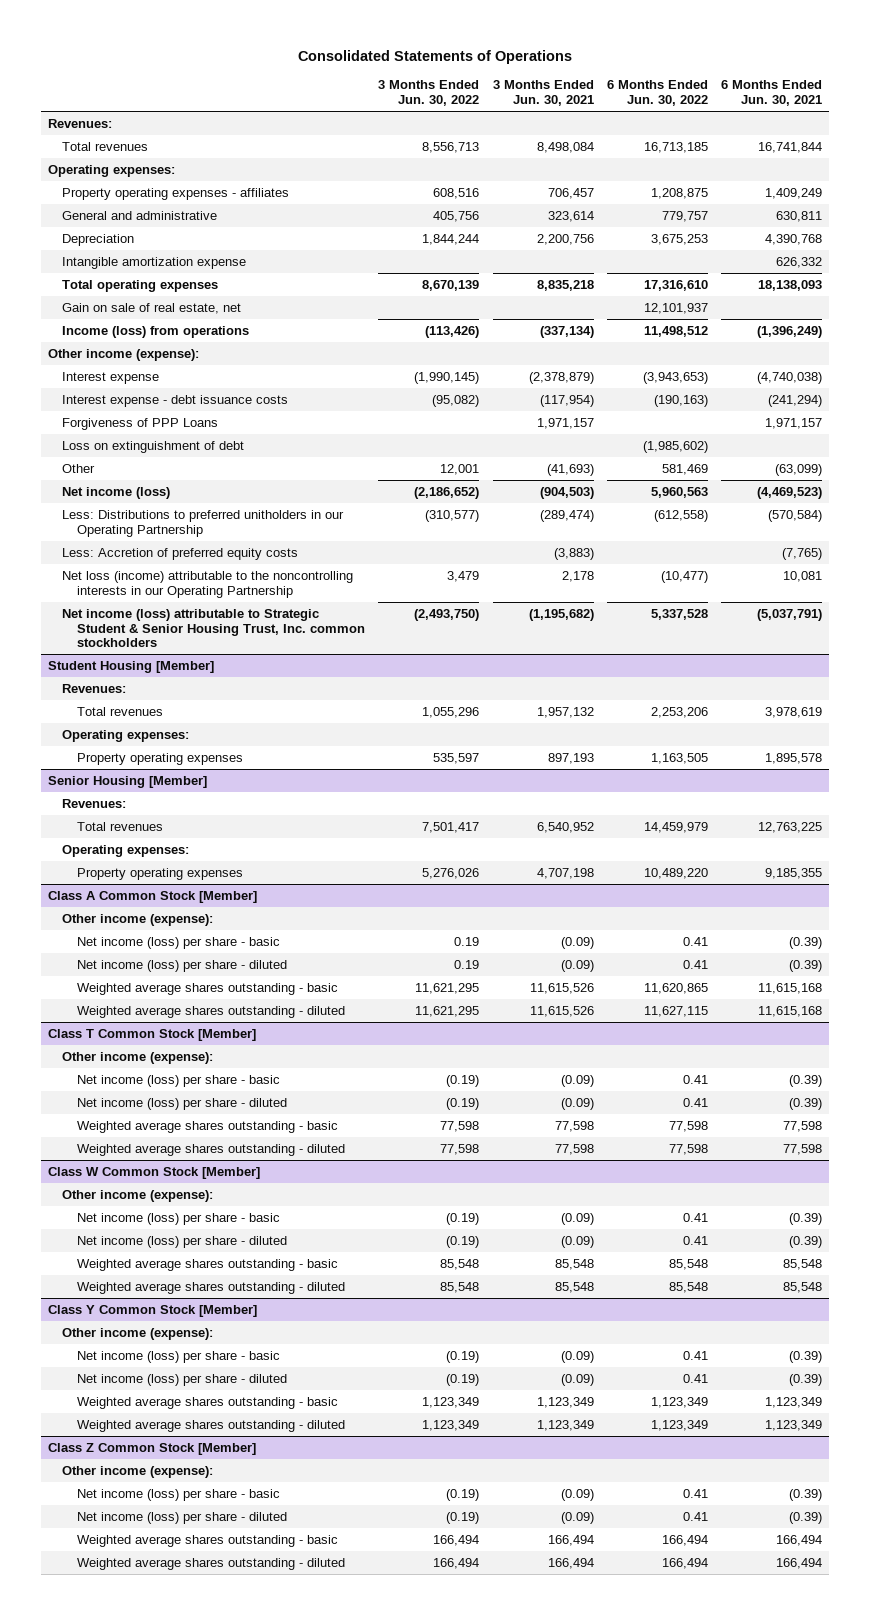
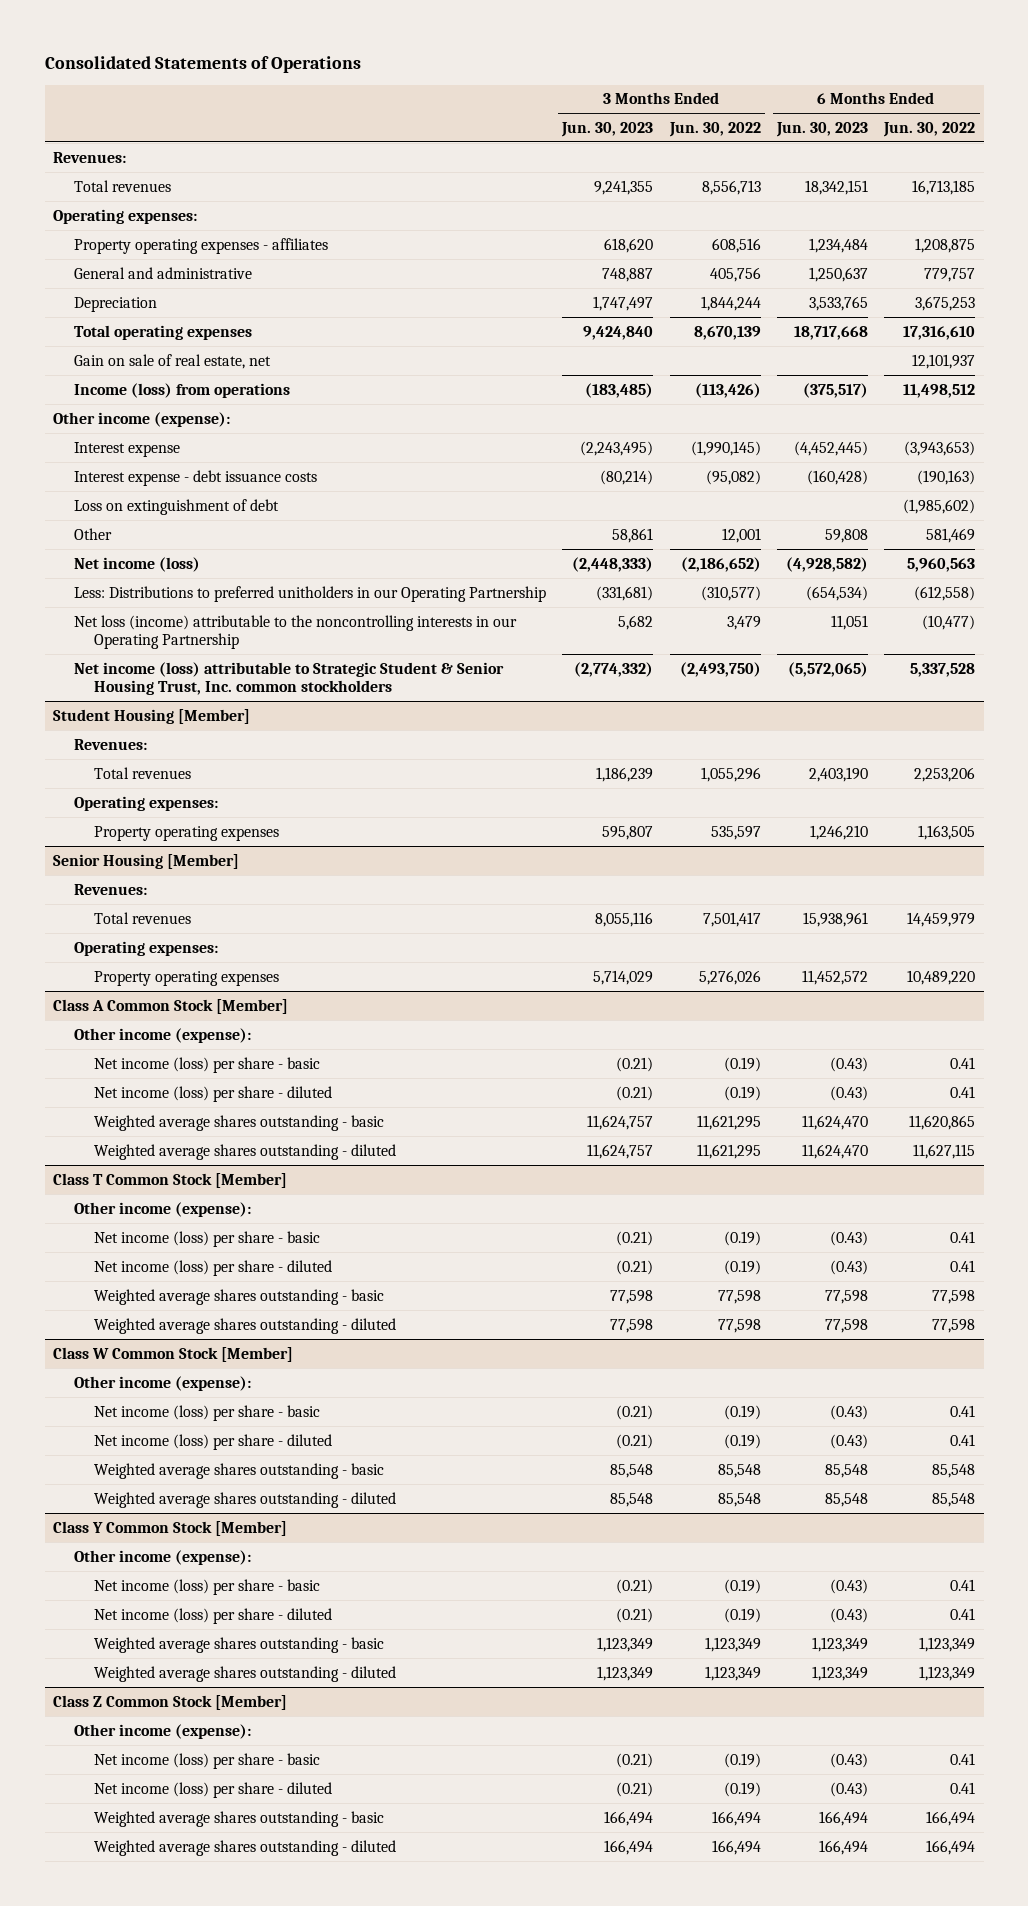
[492,80,594,107] 3 Months Ended Jun. 30, 2021 -> none
[721,80,823,107] 6 Months Ended Jun. 30, 2021 -> none
none -> [561,121,654,137] Jun. 30, 2023
none -> [775,121,868,137] Jun. 30, 2023
[62,256,247,269] Intangible amortization expense -> none
[62,417,219,430] Forgiveness of PPP Loans -> none
[62,547,299,560] Less: Accretion of preferred equity costs -> none
[454,936,480,946] 0.19 -> [723,1056,761,1072] (0.19)
[454,959,480,969] 0.19 -> [723,1085,761,1101] (0.19)

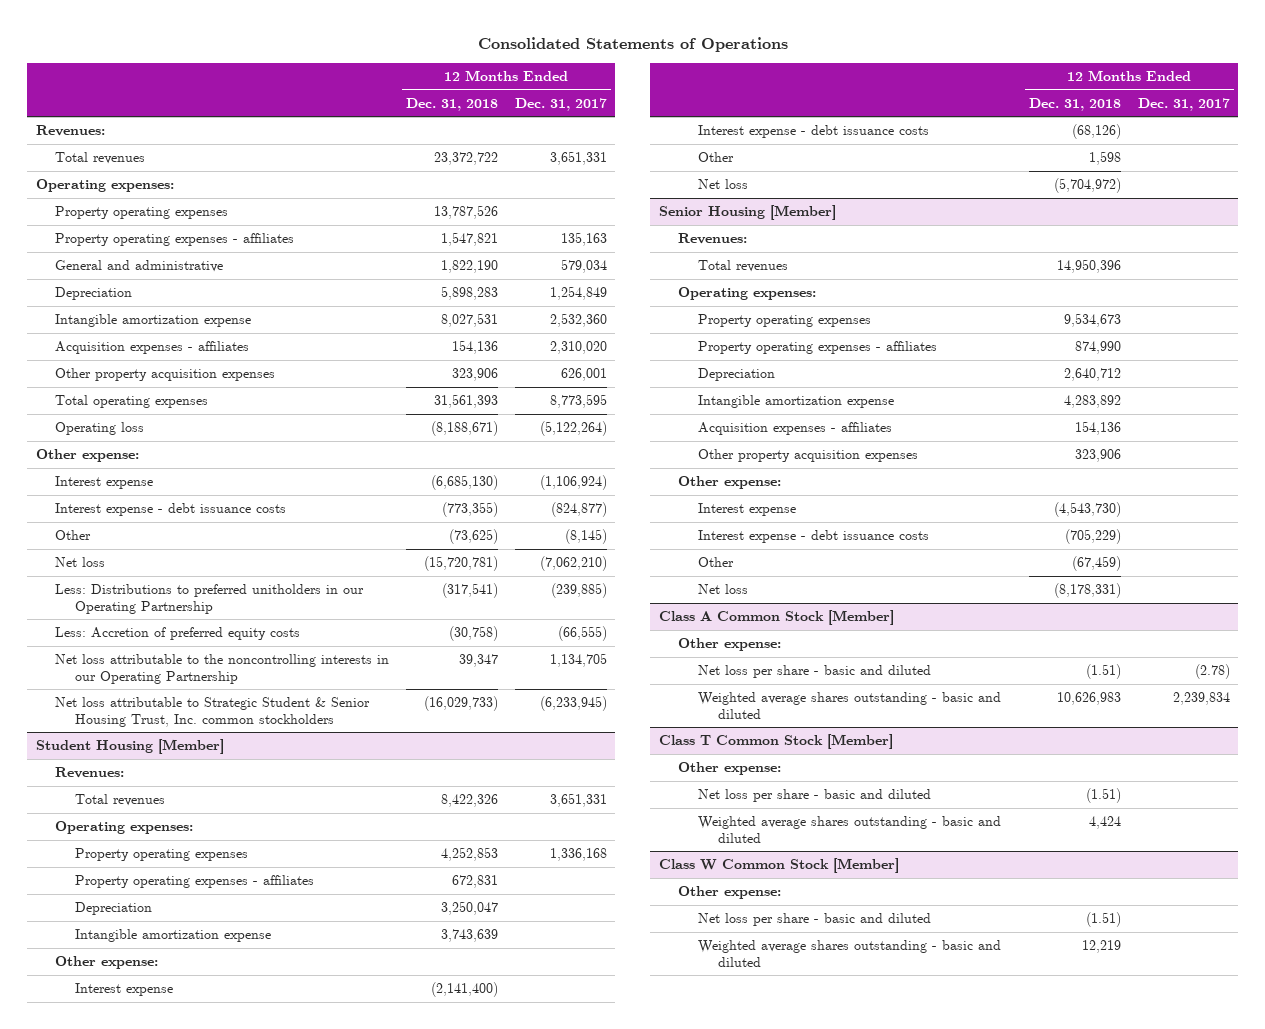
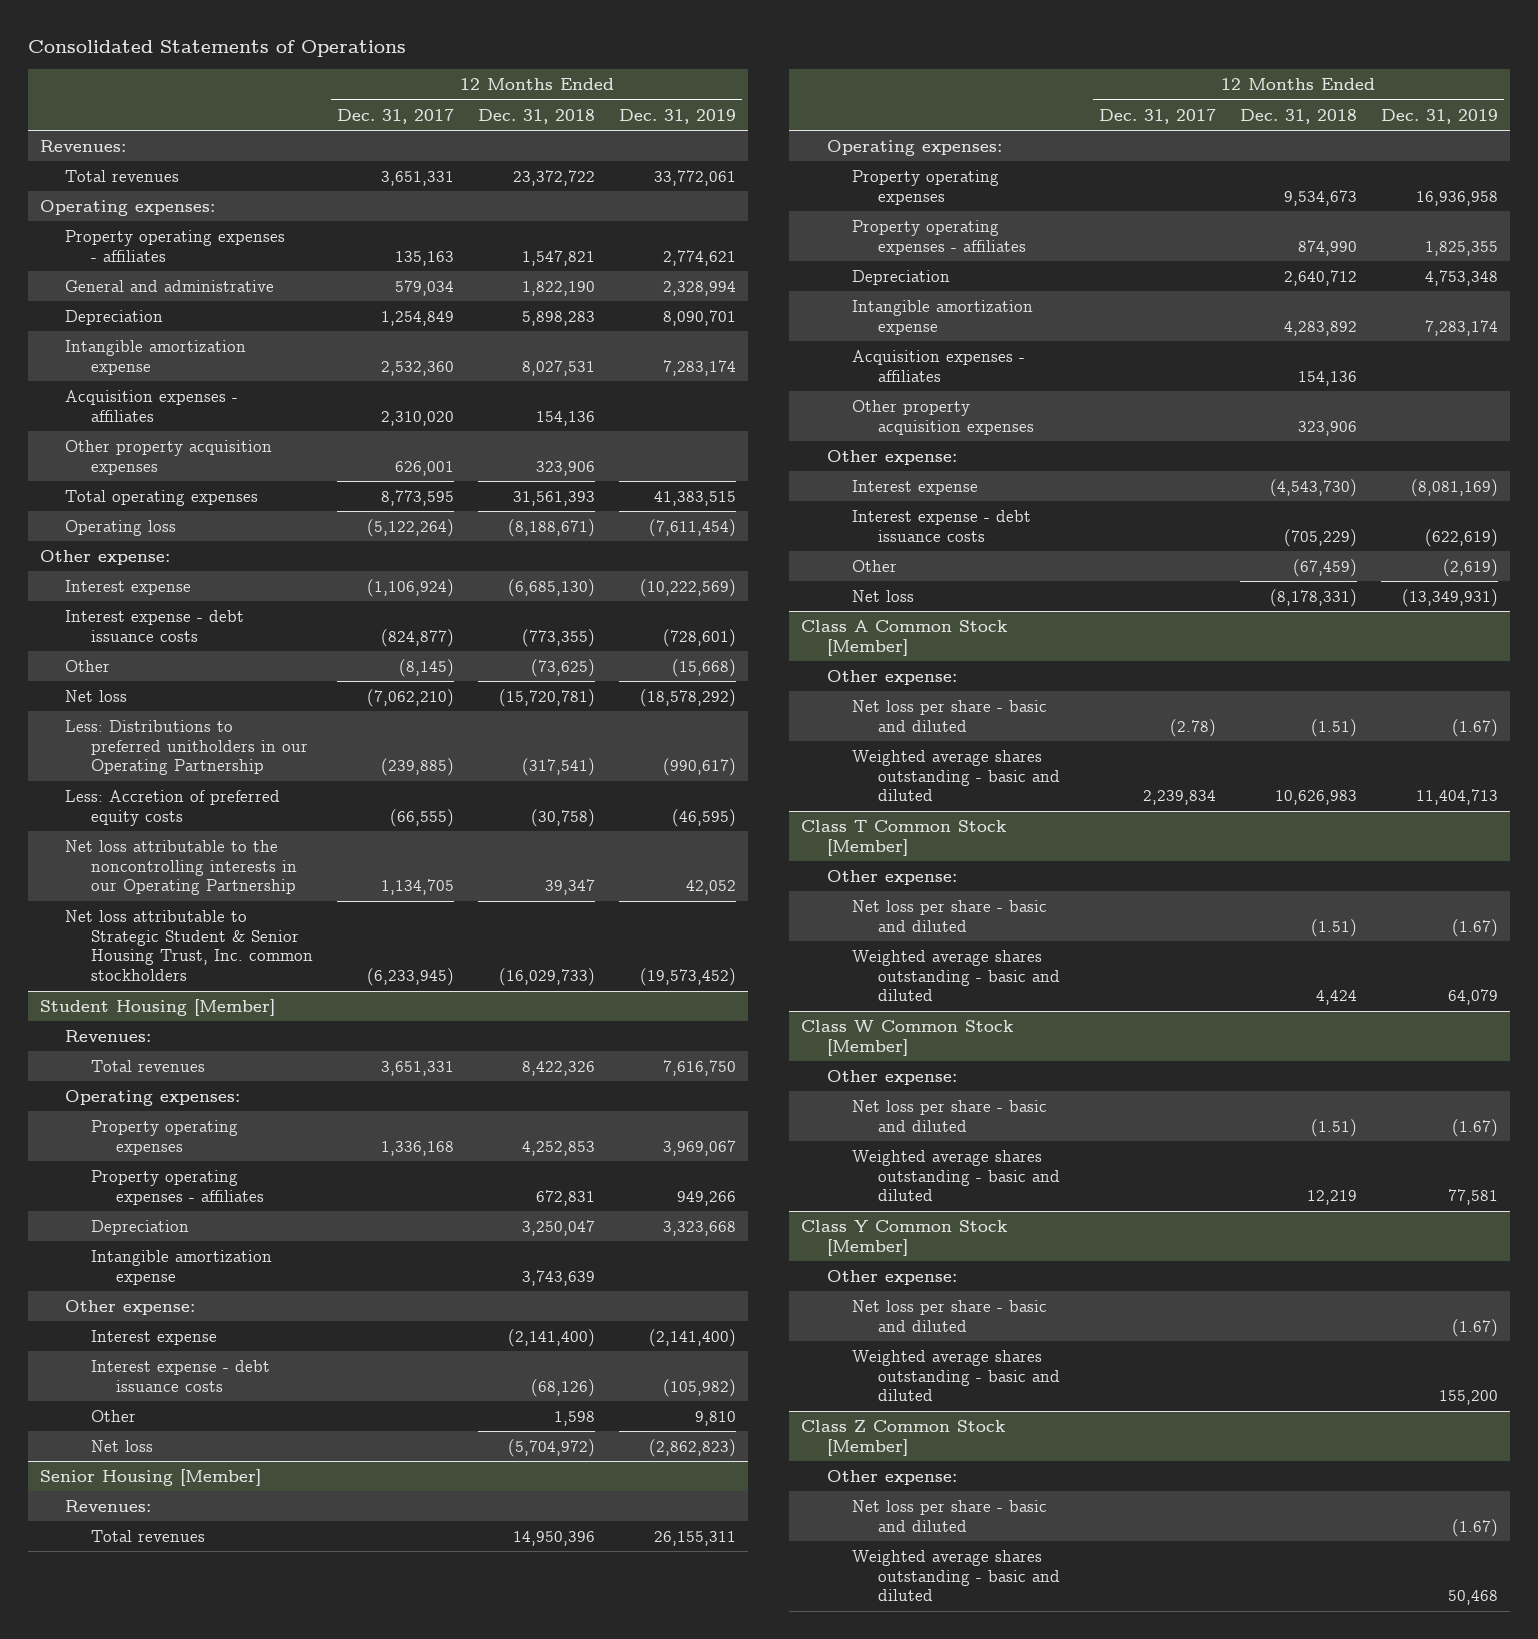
none -> [619,108,737,124] Dec. 31, 2019
[55,206,229,220] Property operating expenses -> none
none -> [801,1219,1009,1256] Class Y Common Stock [Member]
none -> [826,1269,957,1285] Other expense:
none -> [852,1299,1048,1332] Net loss per share - basic and diluted
none -> [852,1349,1060,1402] Weighted average shares outstanding - basic and diluted
none -> [801,1419,1007,1456] Class Z Common Stock [Member]
none -> [826,1469,957,1485] Other expense:
none -> [852,1499,1048,1532] Net loss per share - basic and diluted
none -> [852,1549,1060,1602] Weighted average shares outstanding - basic and diluted

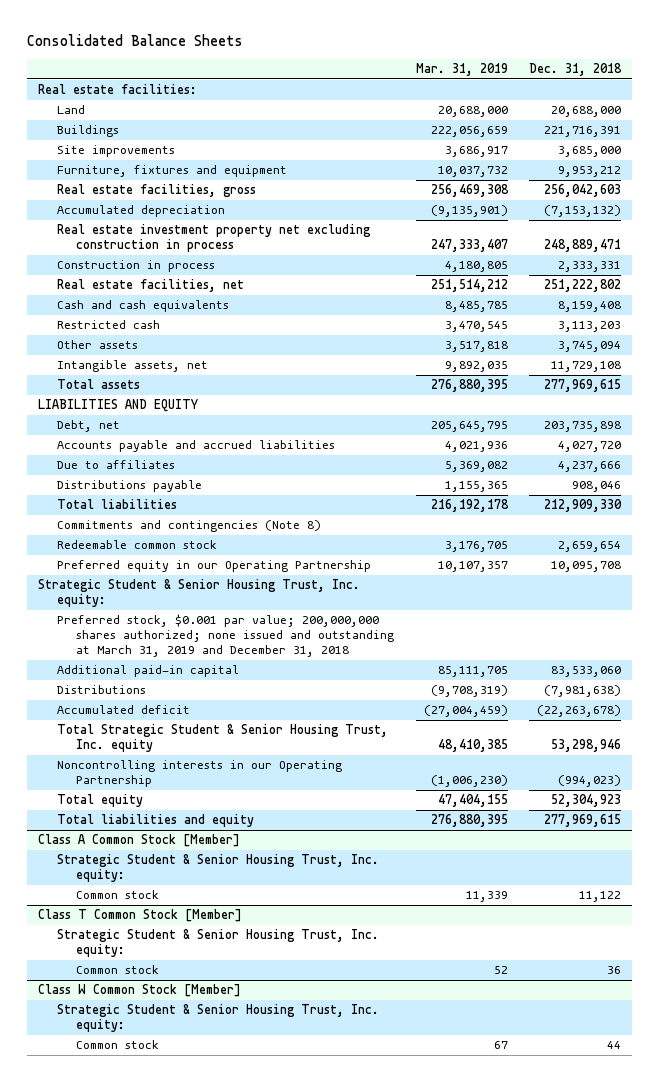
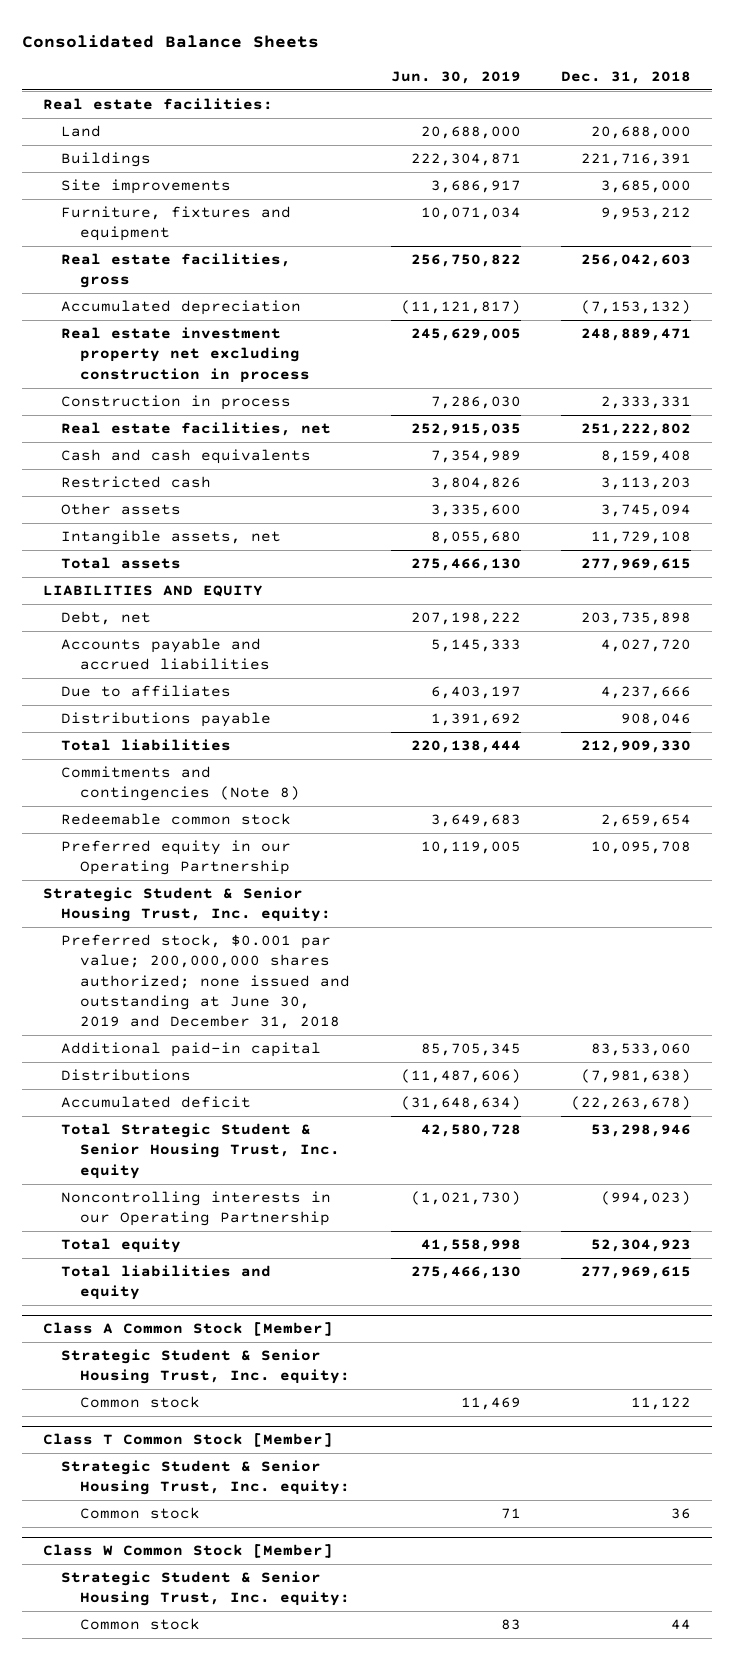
[415,63,508,77] Mar. 31, 2019 -> none
none -> [390,70,521,84] Jun. 30, 2019
[56,614,394,658] Preferred stock, $0.001 par value; 200,000,000 shares authorized; none issued and outstanding at March 31, 2019 and December 31, 2018 -> [61,934,351,1030] Preferred stock, $0.001 par value; 200,000,000 shares authorized; none issued and outstanding at June 30, 2019 and December 31, 2018

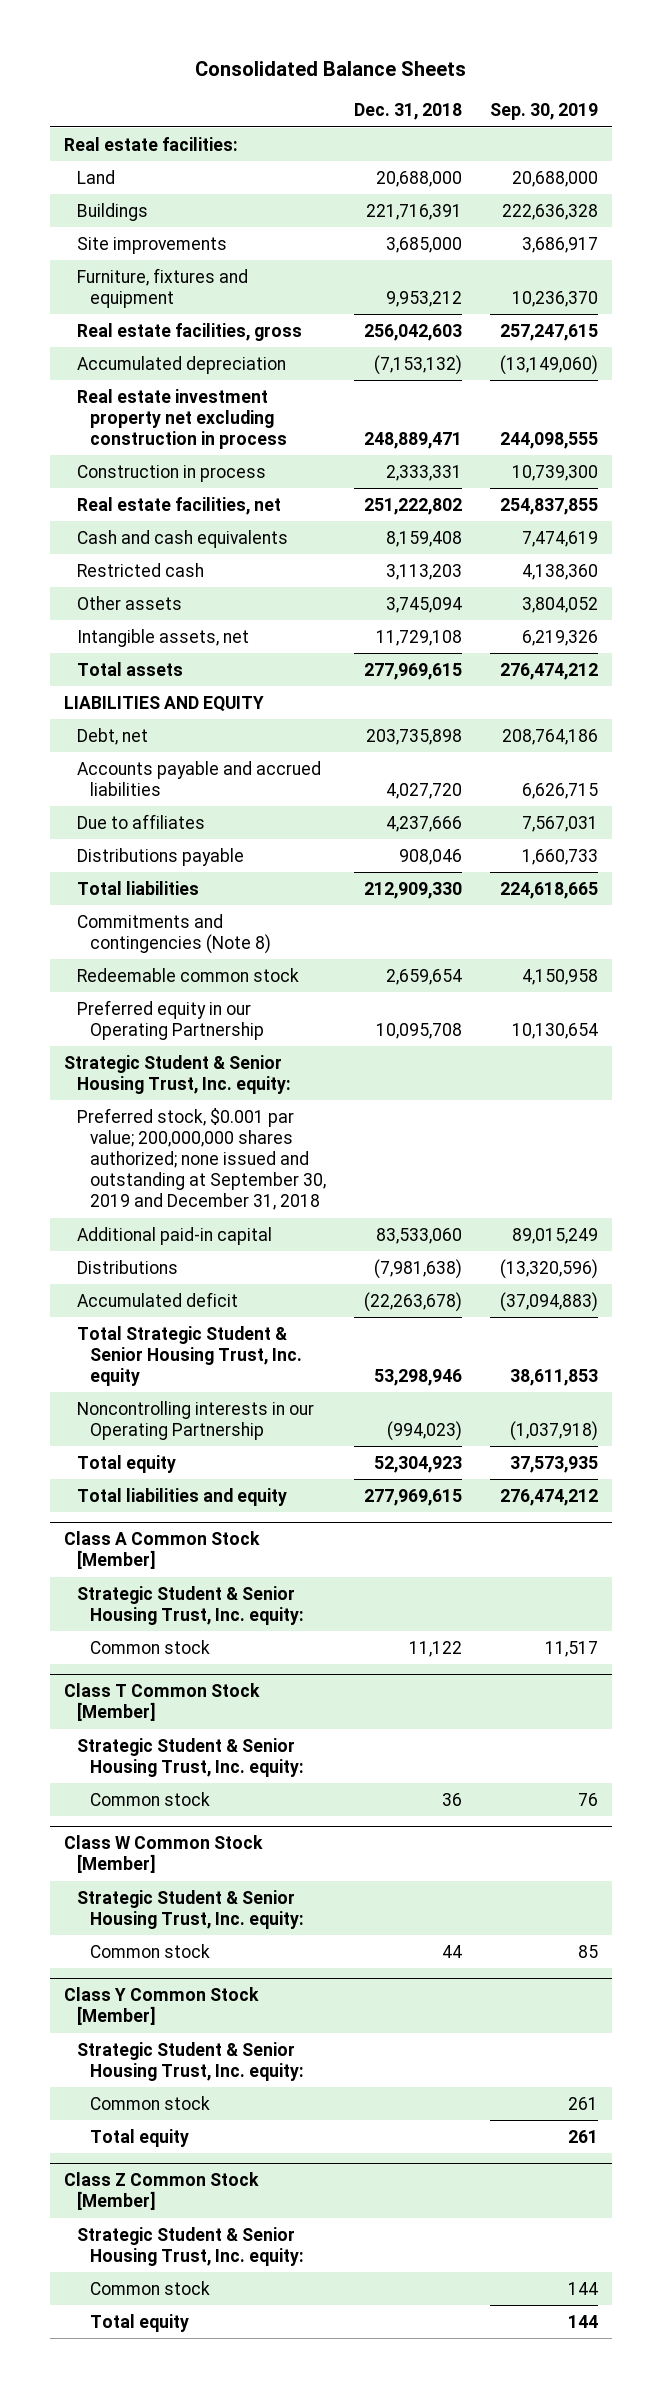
[390,70,521,84] Jun. 30, 2019 -> none
none -> [490,103,599,121] Sep. 30, 2019
[61,934,351,1030] Preferred stock, $0.001 par value; 200,000,000 shares authorized; none issued and outstanding at June 30, 2019 and December 31, 2018 -> [76,1107,326,1211] Preferred stock, $0.001 par value; 200,000,000 shares authorized; none issued and outstanding at September 30, 2019 and December 31, 2018
none -> [63,1987,259,2026] Class Y Common Stock [Member]
none -> [76,2041,304,2081] Strategic Student & Senior Housing Trust, Inc. equity:
none -> [89,2095,210,2110] Common stock
none -> [89,2128,189,2147] Total equity
none -> [63,2172,259,2211] Class Z Common Stock [Member]
none -> [76,2226,304,2266] Strategic Student & Senior Housing Trust, Inc. equity:
none -> [89,2280,210,2295] Common stock
none -> [89,2313,189,2332] Total equity

